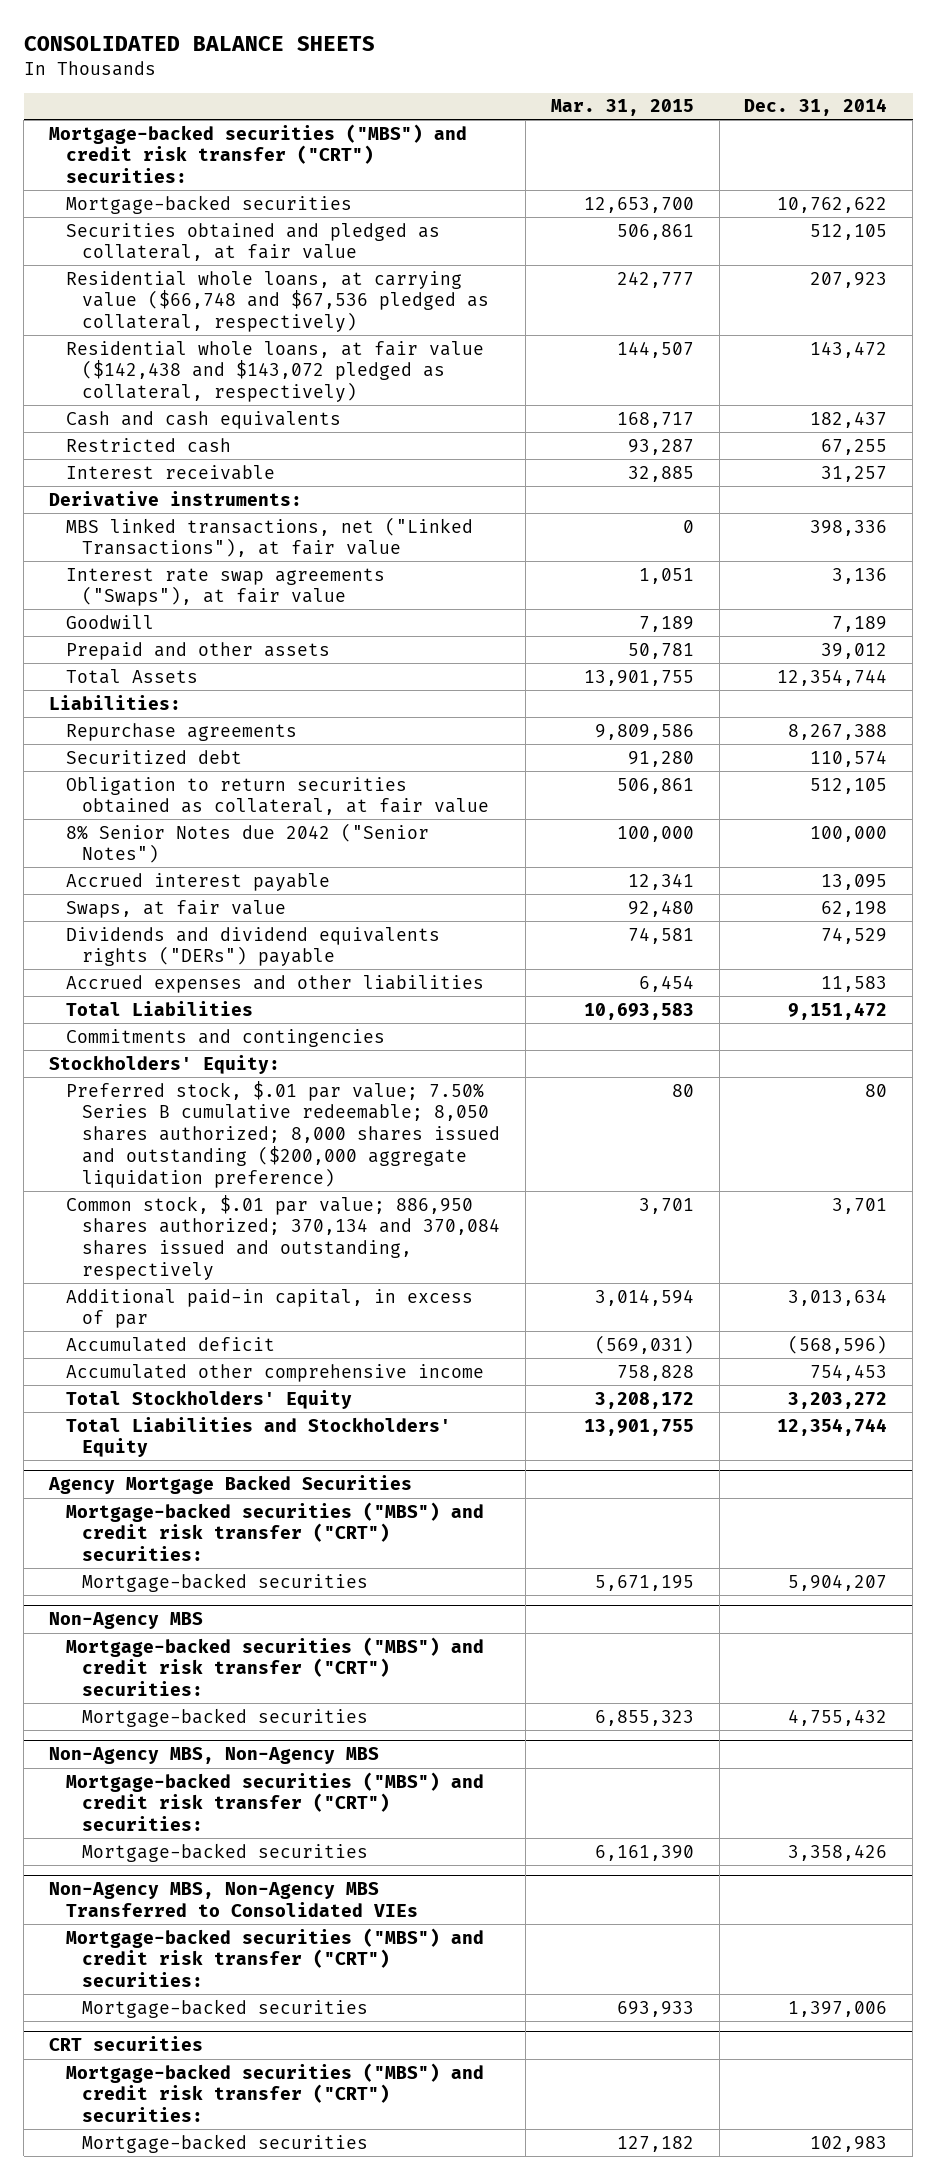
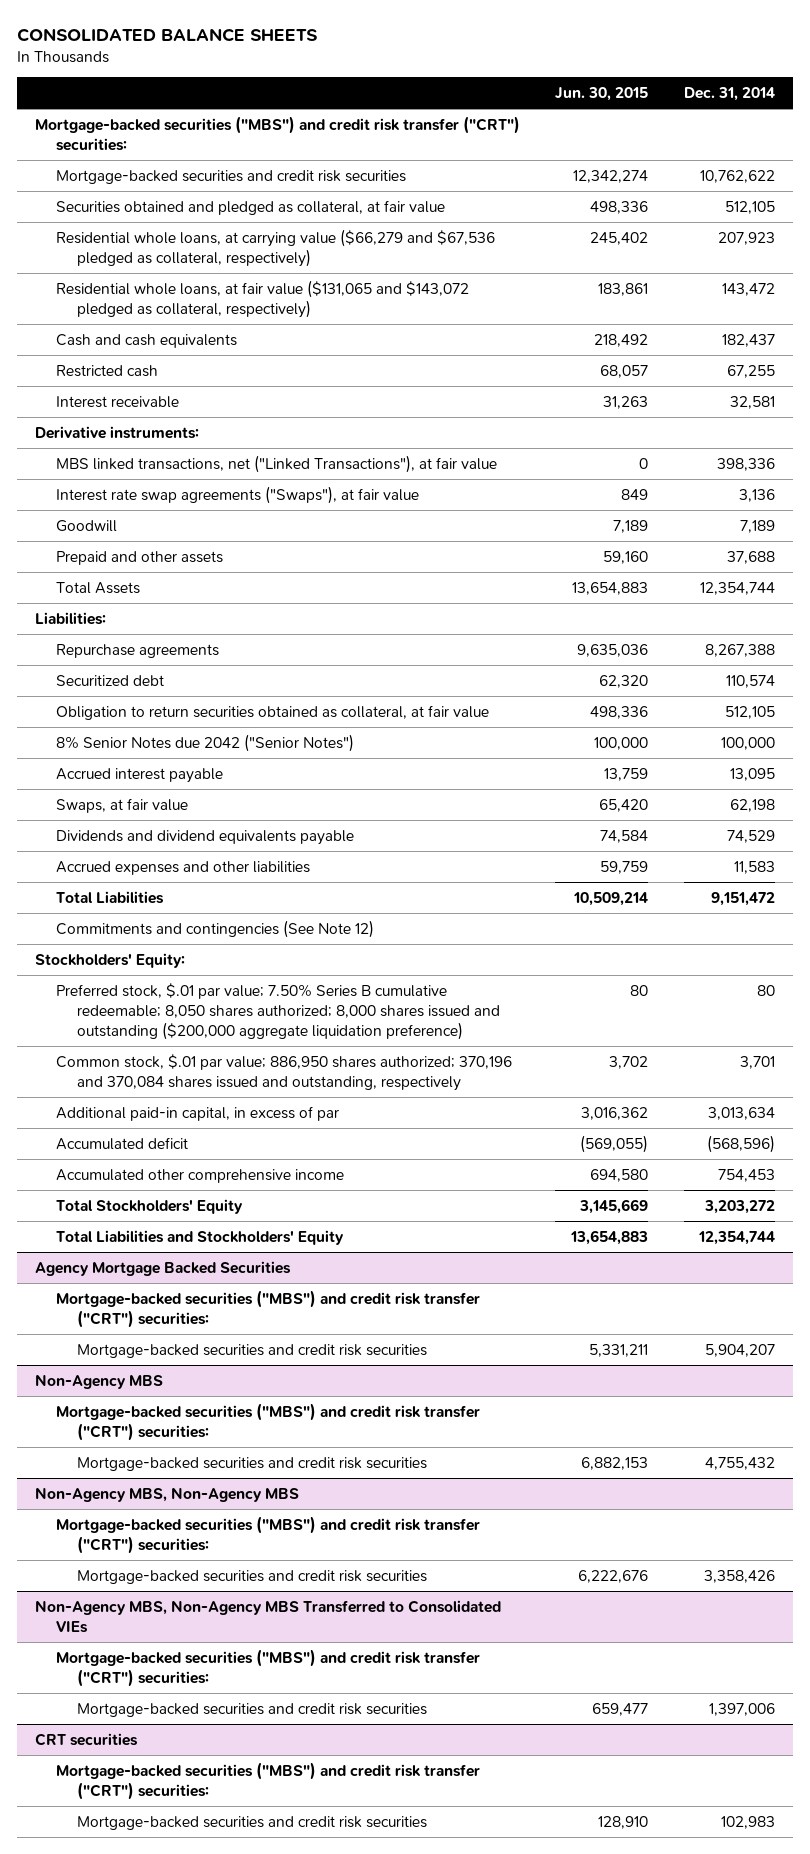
[550,99,694,117] Mar. 31, 2015 -> none
none -> [555,87,649,102] Jun. 30, 2015
[65,194,352,214] Mortgage-backed securities -> [55,169,406,184] Mortgage-backed securities and credit risk securities
[65,270,490,333] Residential whole loans, at carrying value ($66,748 and $67,536 pledged as collateral, respectively) -> [55,228,495,267] Residential whole loans, at carrying value ($66,279 and $67,536 pledged as collateral, respectively)
[65,340,484,403] Residential whole loans, at fair value ($142,438 and $143,072 pledged as collateral, respectively) -> [55,279,469,318] Residential whole loans, at fair value ($131,065 and $143,072 pledged as collateral, respectively)
[821,465,888,482] 31,257 -> [730,395,776,409] 32,581
[821,642,888,659] 39,012 -> [727,550,776,564] 37,688
[65,926,440,967] Dividends and dividend equivalents rights ("DERs") payable -> [55,829,354,845] Dividends and dividend equivalents payable
[65,1028,385,1047] Commitments and contingencies -> [55,919,374,938] Commitments and contingencies (See Note 12)
[65,1194,501,1280] Common stock, $.01 par value; 886,950 shares authorized; 370,134 and 370,084 shares issued and outstanding, respectively -> [55,1053,512,1091] Common stock, $.01 par value; 886,950 shares authorized; 370,196 and 370,084 shares issued and outstanding, respectively
[82,1572,369,1592] Mortgage-backed securities -> [76,1343,427,1358] Mortgage-backed securities and credit risk securities
[82,1707,369,1727] Mortgage-backed securities -> [76,1456,427,1471] Mortgage-backed securities and credit risk securities
[82,1842,369,1862] Mortgage-backed securities -> [76,1569,427,1584] Mortgage-backed securities and credit risk securities
[82,1998,369,2018] Mortgage-backed securities -> [76,1702,427,1717] Mortgage-backed securities and credit risk securities
[82,2133,369,2153] Mortgage-backed securities -> [76,1815,427,1830] Mortgage-backed securities and credit risk securities

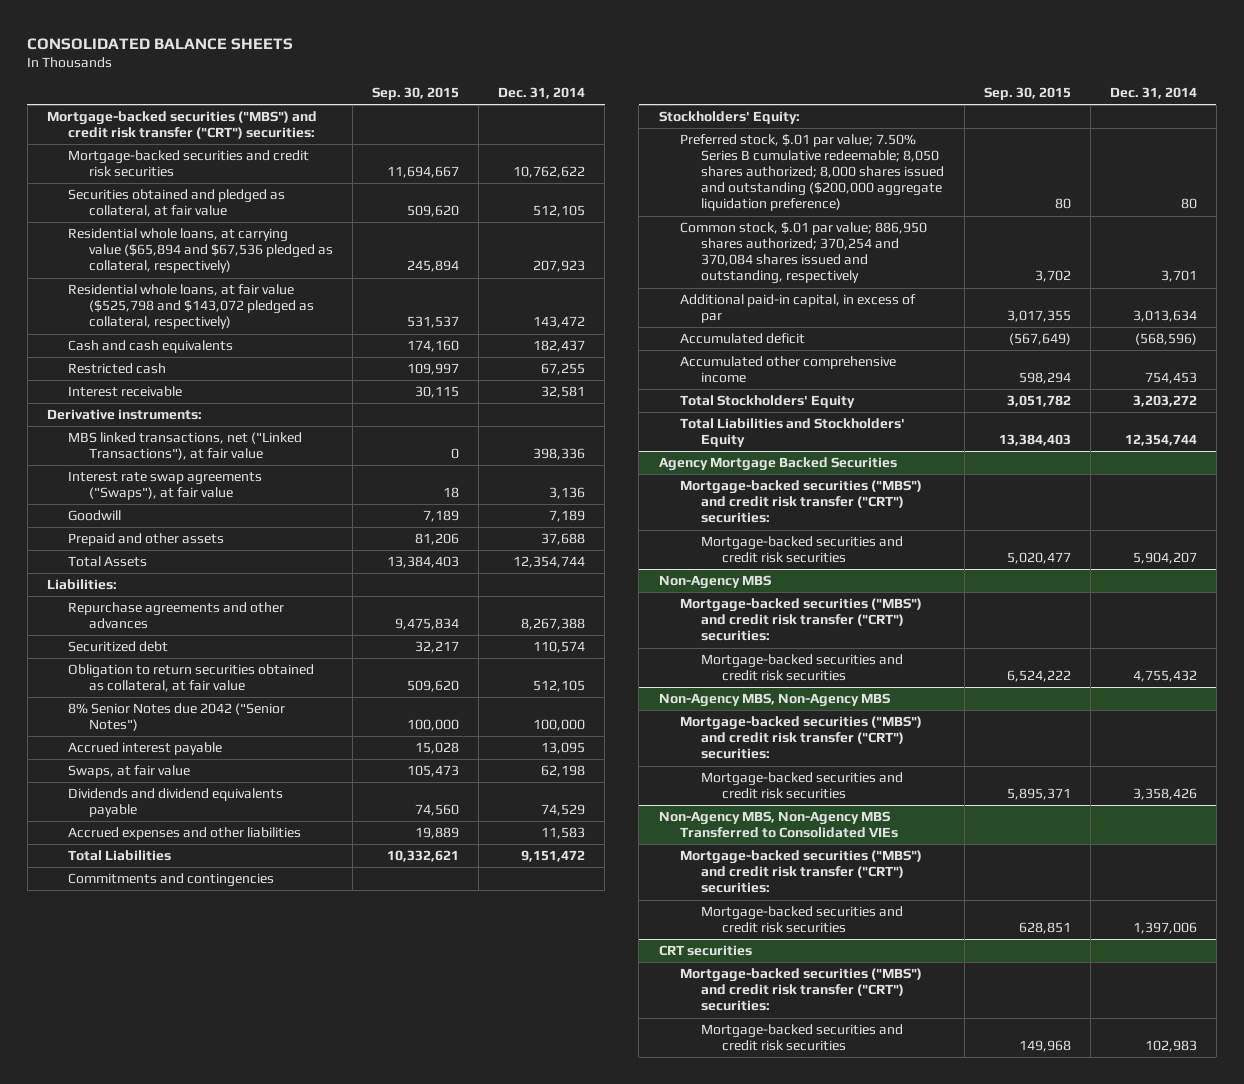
[555,87,649,102] Jun. 30, 2015 -> none
none -> [371,87,459,101] Sep. 30, 2015
[55,228,495,267] Residential whole loans, at carrying value ($66,279 and $67,536 pledged as collateral, respectively) -> [67,228,333,274] Residential whole loans, at carrying value ($65,894 and $67,536 pledged as collateral, respectively)
[55,279,469,318] Residential whole loans, at fair value ($131,065 and $143,072 pledged as collateral, respectively) -> [67,284,314,330] Residential whole loans, at fair value ($525,798 and $143,072 pledged as collateral, respectively)
[55,643,219,658] Repurchase agreements -> [67,602,284,630] Repurchase agreements and other advances
[55,919,374,938] Commitments and contingencies (See Note 12) -> [67,873,274,888] Commitments and contingencies
[55,1053,512,1091] Common stock, $.01 par value; 886,950 shares authorized; 370,196 and 370,084 shares issued and outstanding, respectively -> [679,222,927,285] Common stock, $.01 par value; 886,950 shares authorized; 370,254 and 370,084 shares issued and outstanding, respectively

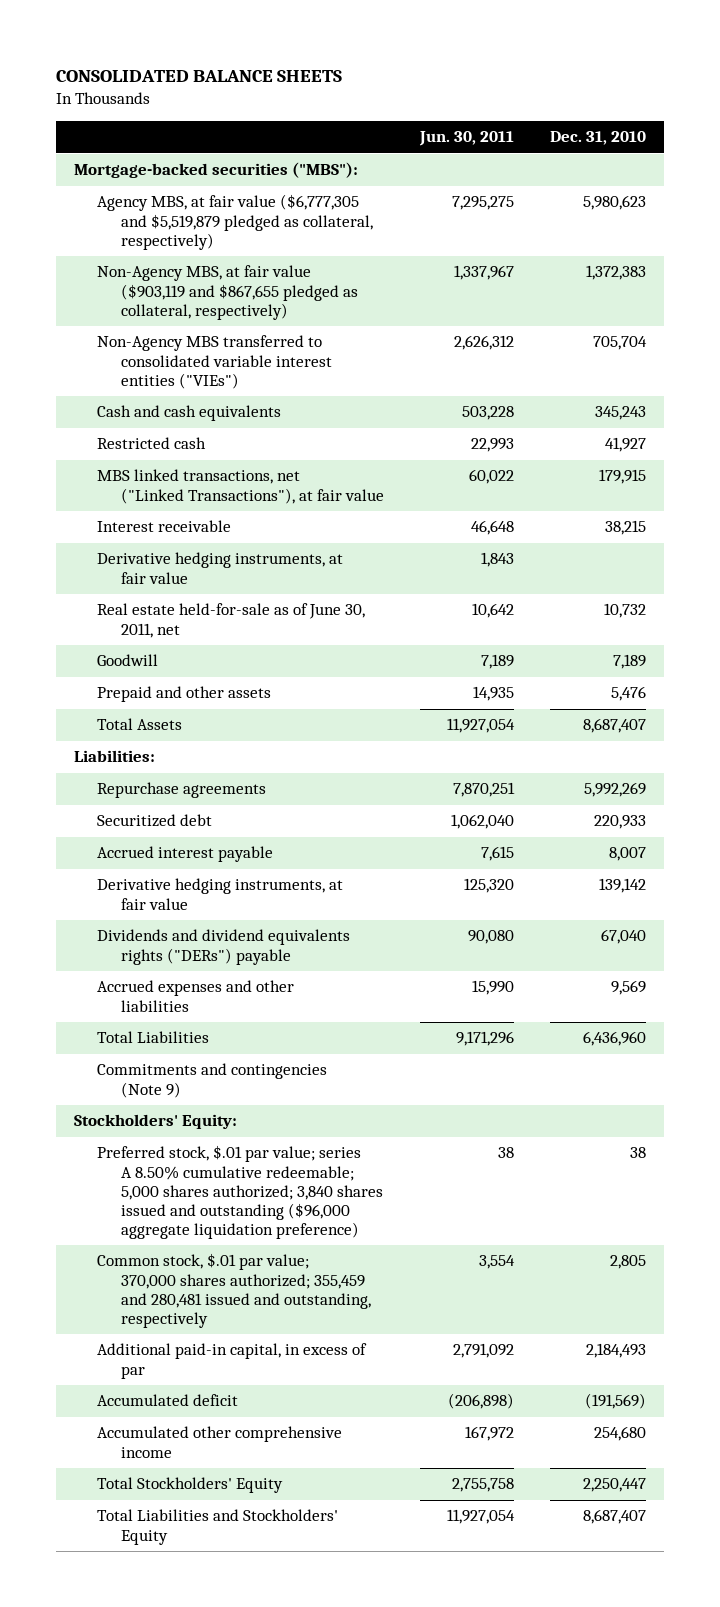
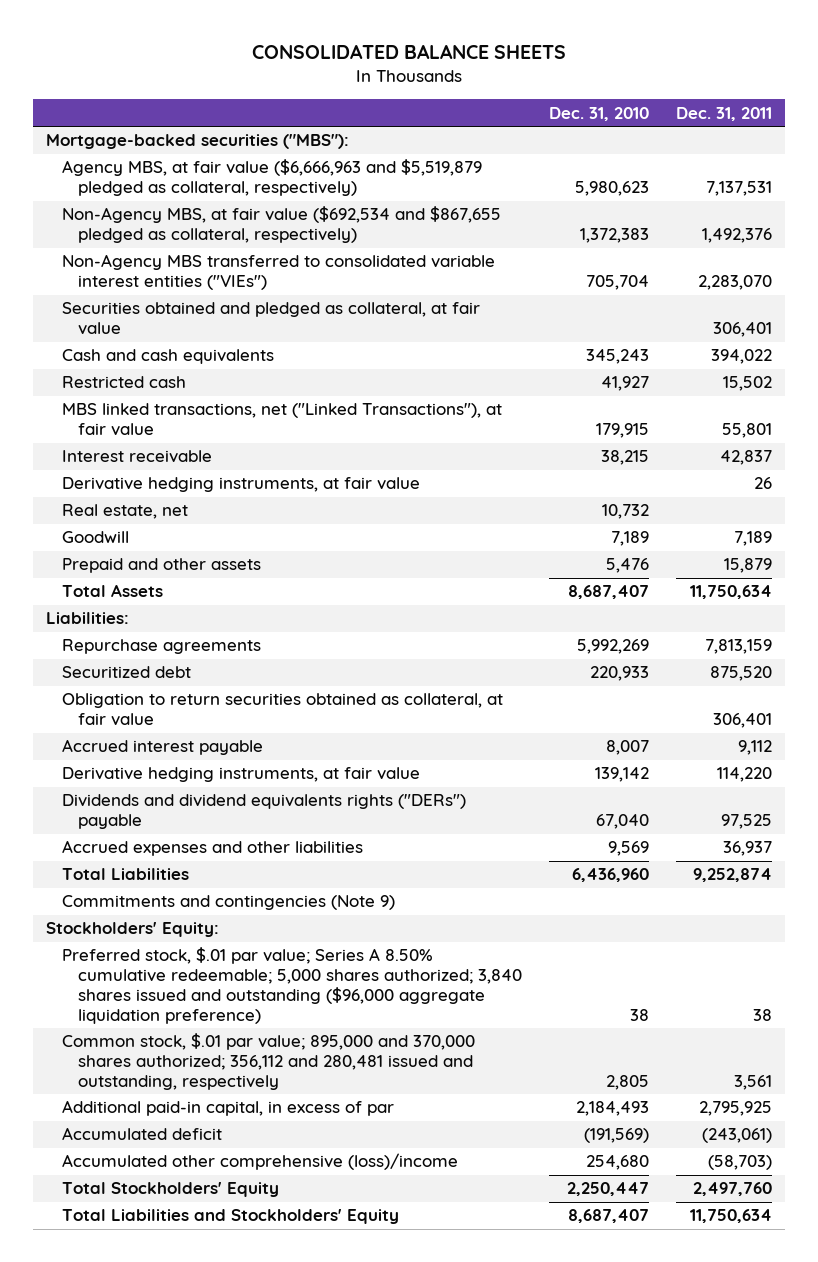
[418,131,514,147] Jun. 30, 2011 -> none
none -> [675,106,772,121] Dec. 31, 2011
[97,194,373,250] Agency MBS, at fair value ($6,777,305 and $5,519,879 pledged as collateral, respectively) -> [62,159,483,197] Agency MBS, at fair value ($6,666,963 and $5,519,879 pledged as collateral, respectively)
[97,265,358,320] Non-Agency MBS, at fair value ($903,119 and $867,655 pledged as collateral, respectively) -> [62,206,502,244] Non-Agency MBS, at fair value ($692,534 and $867,655 pledged as collateral, respectively)
none -> [62,302,481,336] Securities obtained and pledged as collateral, at fair value
[97,603,366,638] Real estate held-for-sale as of June 30, 2011, net -> [62,504,189,520] Real estate, net
none -> [62,693,504,727] Obligation to return securities obtained as collateral, at fair value
[97,1145,383,1240] Preferred stock, $.01 par value; series A 8.50% cumulative redeemable; 5,000 shares authorized; 3,840 shares issued and outstanding ($96,000 aggregate liquidation preference) -> [62,947,523,1024] Preferred stock, $.01 par value; Series A 8.50% cumulative redeemable; 5,000 shares authorized; 3,840 shares issued and outstanding ($96,000 aggregate liquidation preference)
[97,1253,371,1329] Common stock, $.01 par value; 370,000 shares authorized; 355,459 and 280,481 issued and outstanding, respectively -> [62,1033,476,1091] Common stock, $.01 par value; 895,000 and 370,000 shares authorized; 356,112 and 280,481 issued and outstanding, respectively
[97,1426,343,1458] Accumulated other comprehensive income -> [62,1153,459,1171] Accumulated other comprehensive (loss)/income

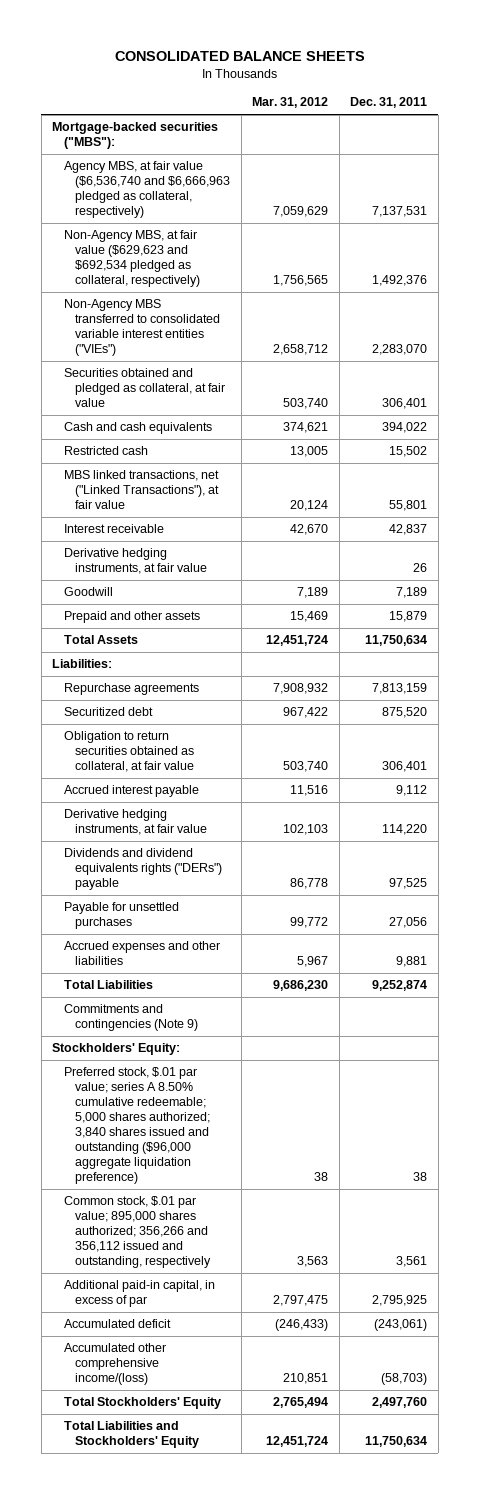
[549,106,650,121] Dec. 31, 2010 -> none
none -> [252,97,329,109] Mar. 31, 2012
[62,159,483,197] Agency MBS, at fair value ($6,666,963 and $5,519,879 pledged as collateral, respectively) -> [63,161,231,219] Agency MBS, at fair value ($6,536,740 and $6,666,963 pledged as collateral, respectively)
[62,206,502,244] Non-Agency MBS, at fair value ($692,534 and $867,655 pledged as collateral, respectively) -> [63,230,201,288] Non-Agency MBS, at fair value ($629,623 and $692,534 pledged as collateral, respectively)
[62,504,189,520] Real estate, net -> none
none -> [63,902,179,930] Payable for unsettled purchases
[722,841,772,857] 36,937 -> [396,956,428,968] 9,881
[62,947,523,1024] Preferred stock, $.01 par value; Series A 8.50% cumulative redeemable; 5,000 shares authorized; 3,840 shares issued and outstanding ($96,000 aggregate liquidation preference) -> [63,1067,211,1185] Preferred stock, $.01 par value; series A 8.50% cumulative redeemable; 5,000 shares authorized; 3,840 shares issued and outstanding ($96,000 aggregate liquidation preference)
[62,1033,476,1091] Common stock, $.01 par value; 895,000 and 370,000 shares authorized; 356,112 and 280,481 issued and outstanding, respectively -> [63,1196,212,1269] Common stock, $.01 par value; 895,000 shares authorized; 356,266 and 356,112 issued and outstanding, respectively
[62,1153,459,1171] Accumulated other comprehensive (loss)/income -> [63,1343,166,1386] Accumulated other comprehensive income/(loss)

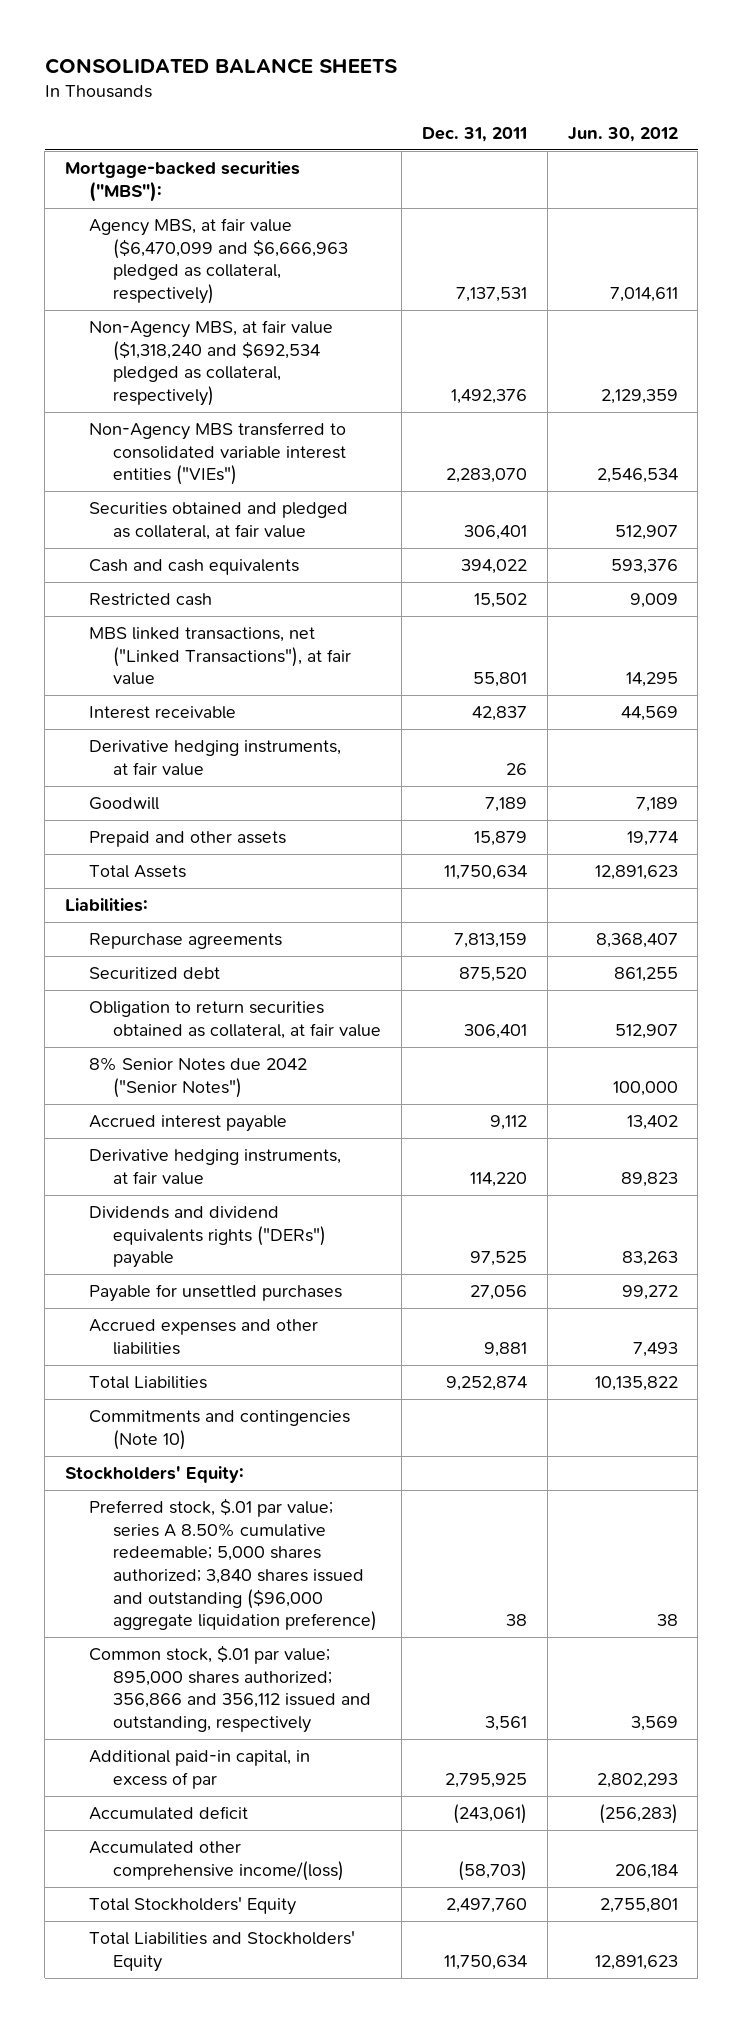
[252,97,329,109] Mar. 31, 2012 -> none
none -> [567,126,678,142] Jun. 30, 2012
[63,161,231,219] Agency MBS, at fair value ($6,536,740 and $6,666,963 pledged as collateral, respectively) -> [89,218,348,305] Agency MBS, at fair value ($6,470,099 and $6,666,963 pledged as collateral, respectively)
[63,230,201,288] Non-Agency MBS, at fair value ($629,623 and $692,534 pledged as collateral, respectively) -> [89,320,334,407] Non-Agency MBS, at fair value ($1,318,240 and $692,534 pledged as collateral, respectively)
none -> [89,1057,308,1098] 8% Senior Notes due 2042 ("Senior Notes")
[63,1004,199,1032] Commitments and contingencies (Note 9) -> [89,1410,351,1450] Commitments and contingencies (Note 10)
[63,1196,212,1269] Common stock, $.01 par value; 895,000 shares authorized; 356,266 and 356,112 issued and outstanding, respectively -> [89,1645,371,1734] Common stock, $.01 par value; 895,000 shares authorized; 356,866 and 356,112 issued and outstanding, respectively

